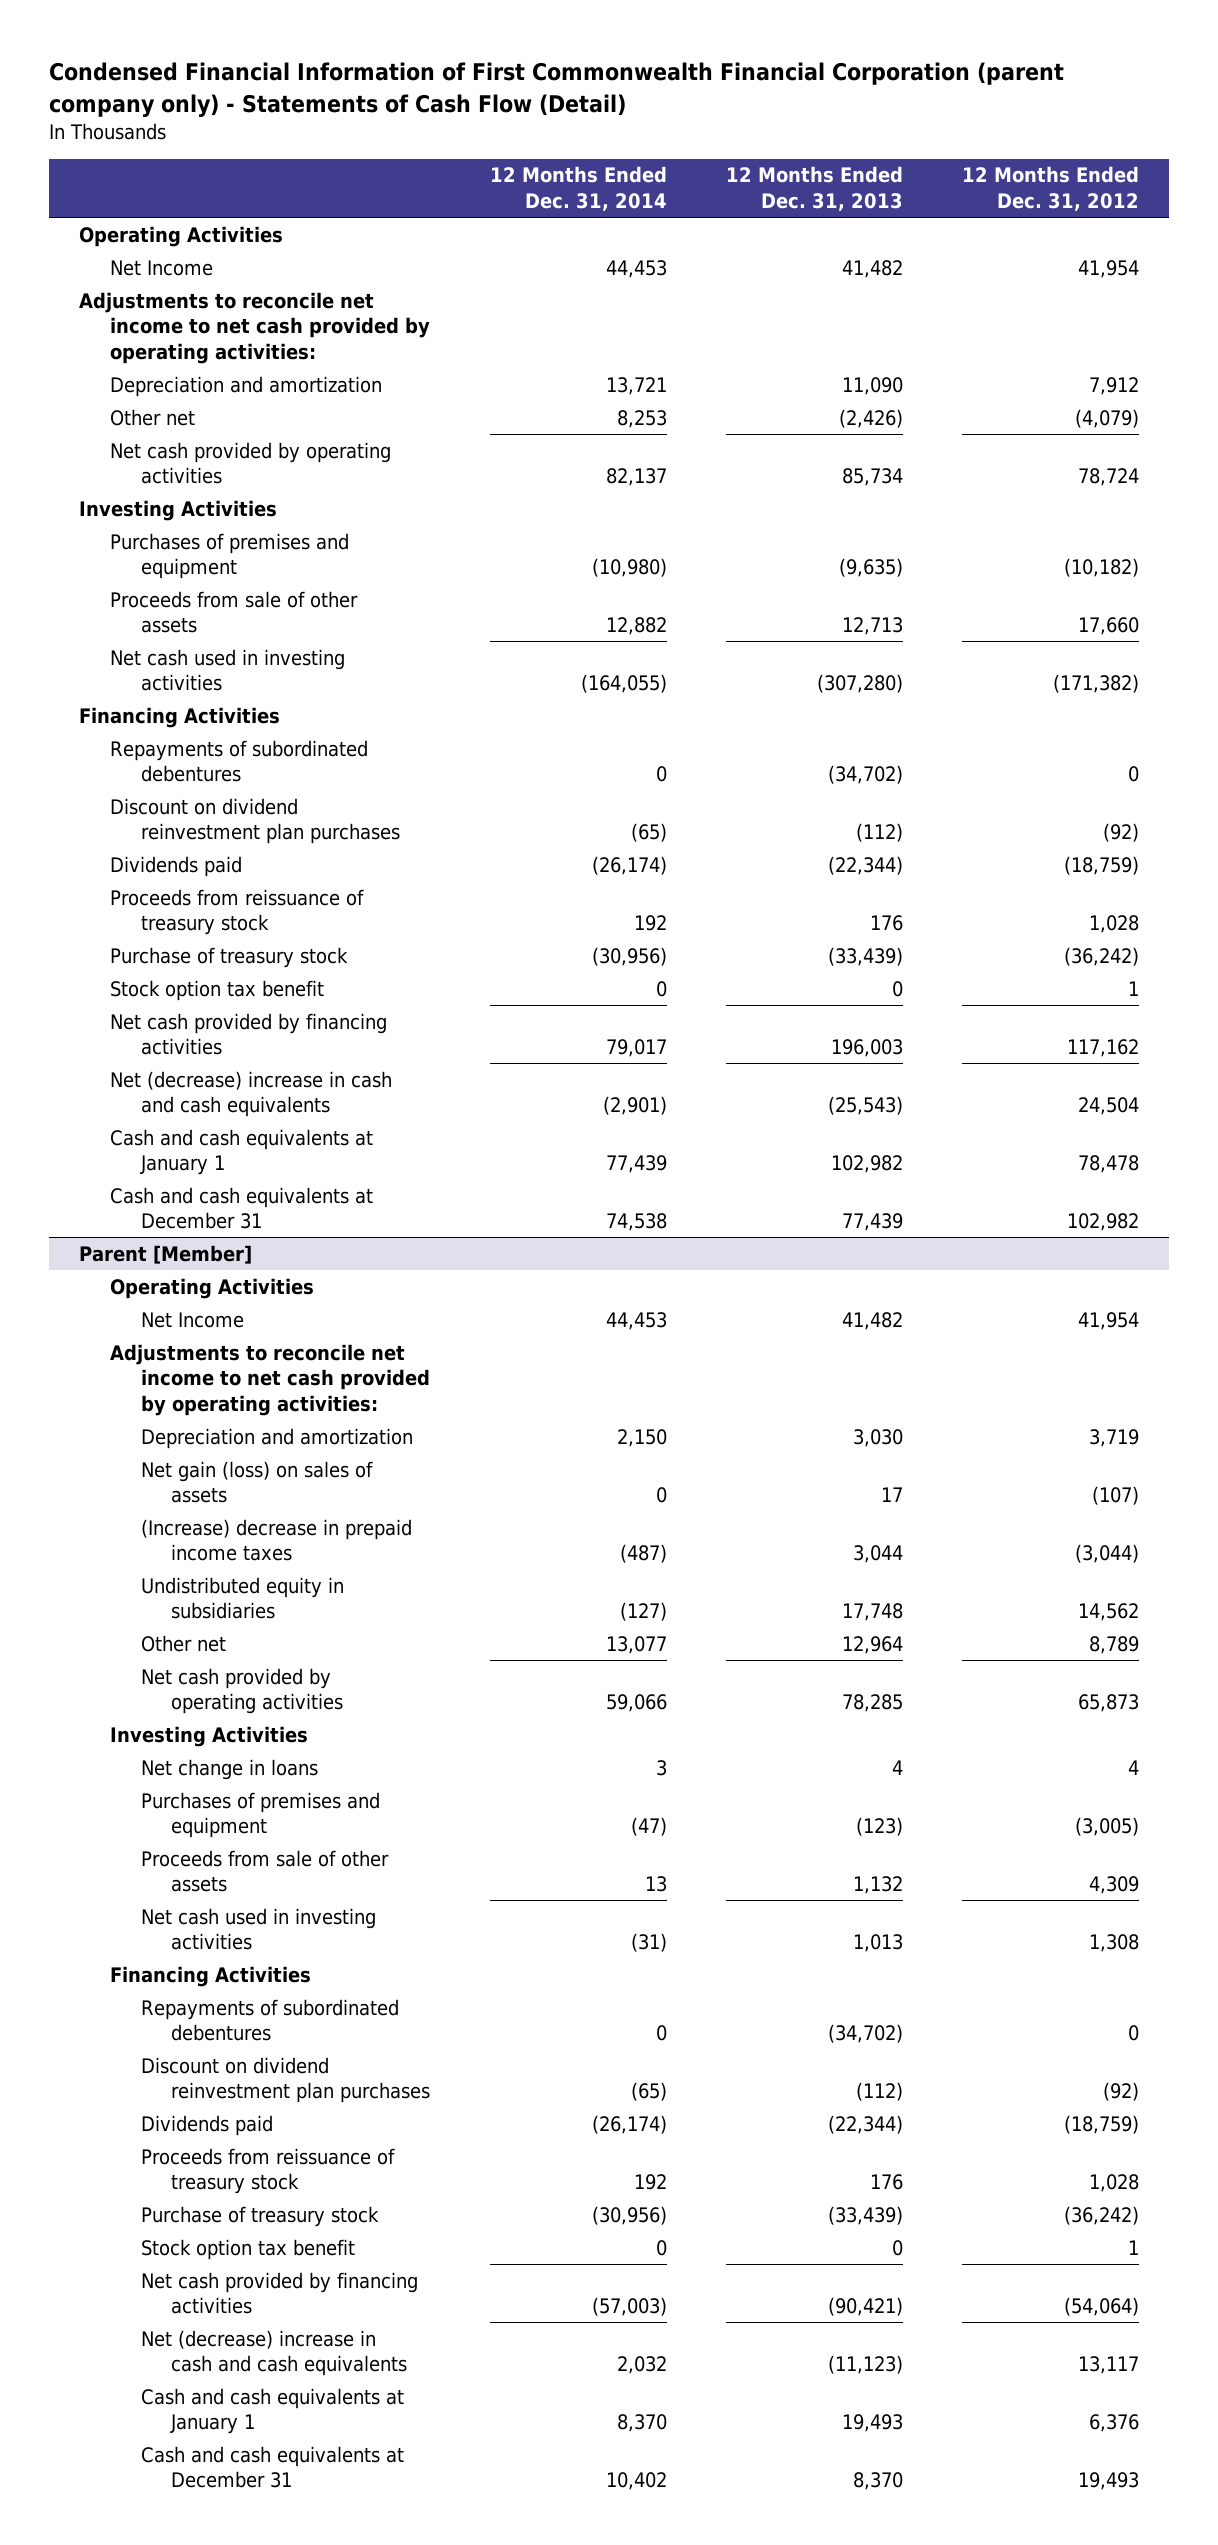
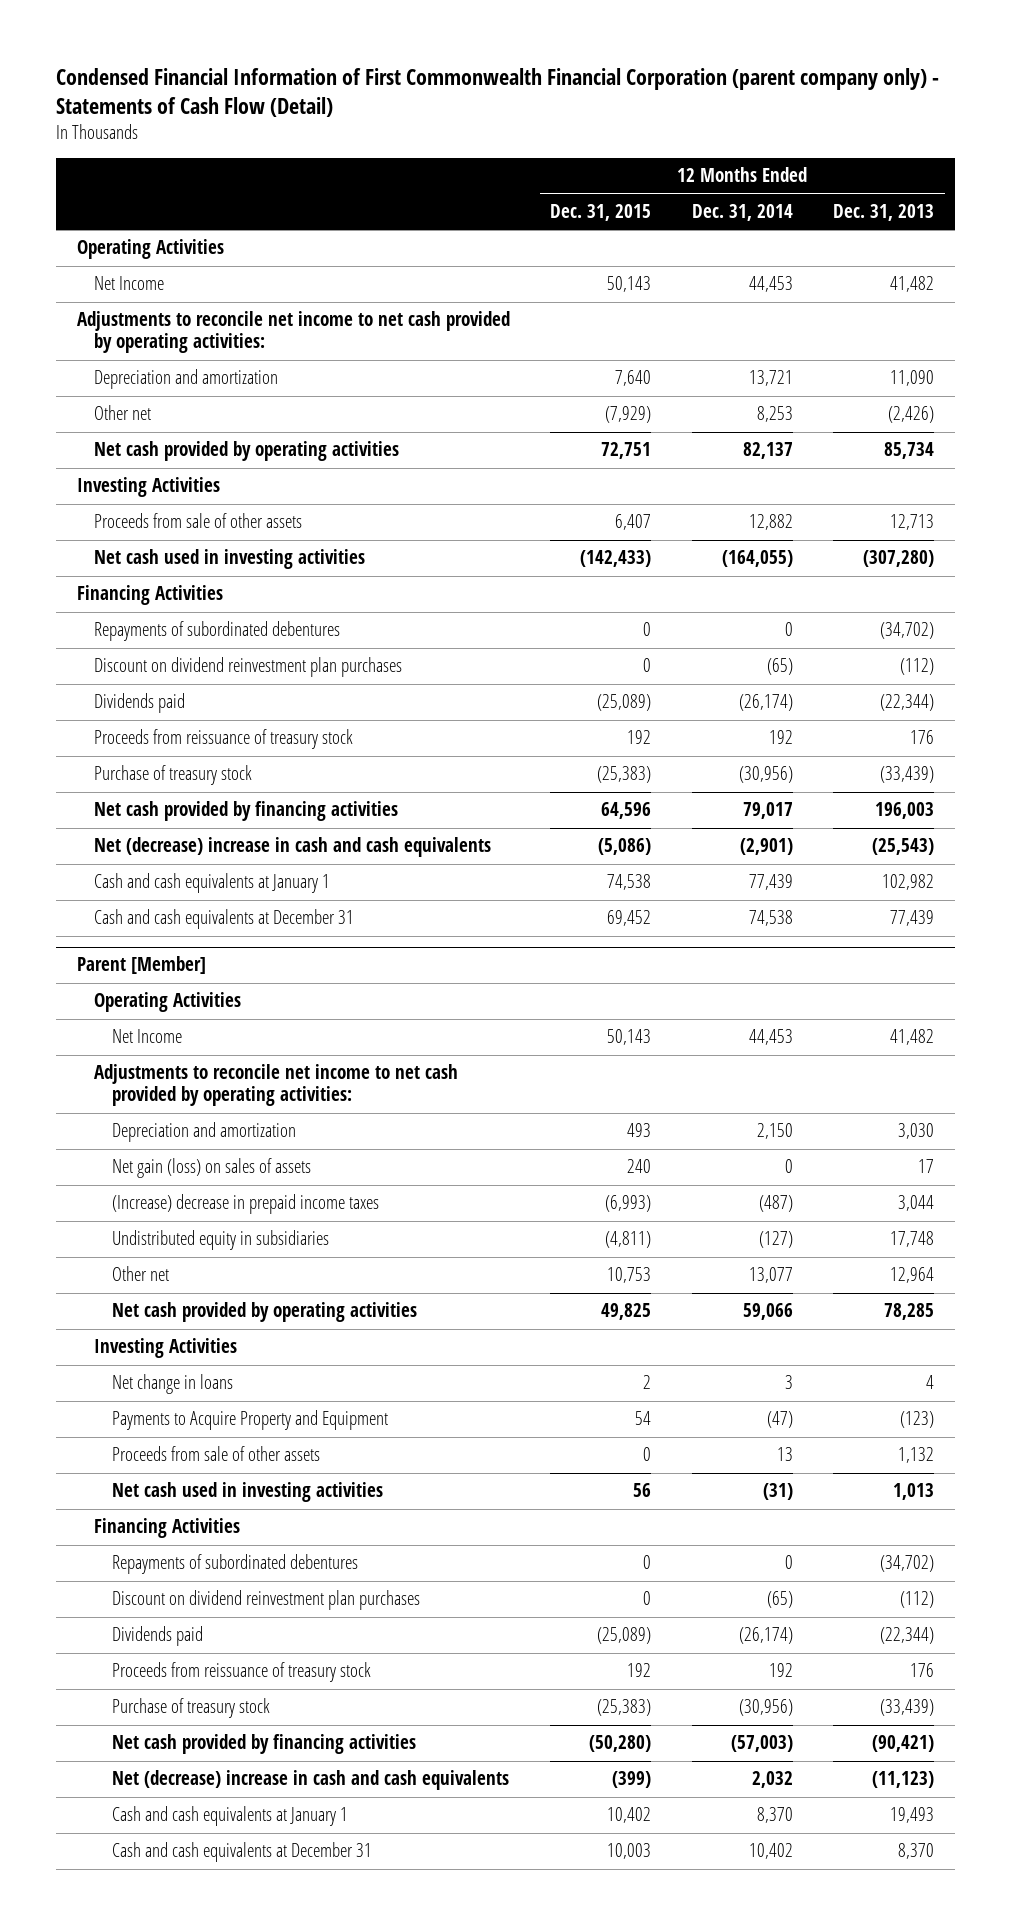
[962,166,1140,212] 12 Months Ended Dec. 31, 2012 -> none
none -> [550,203,652,221] Dec. 31, 2015
[109,532,349,580] Purchases of premises and equipment -> none
[109,979,324,1001] Stock option tax benefit -> none
[140,1791,380,1839] Purchases of premises and equipment -> [112,1410,389,1431] Payments to Acquire Property and Equipment
[140,2238,355,2260] Stock option tax benefit -> none

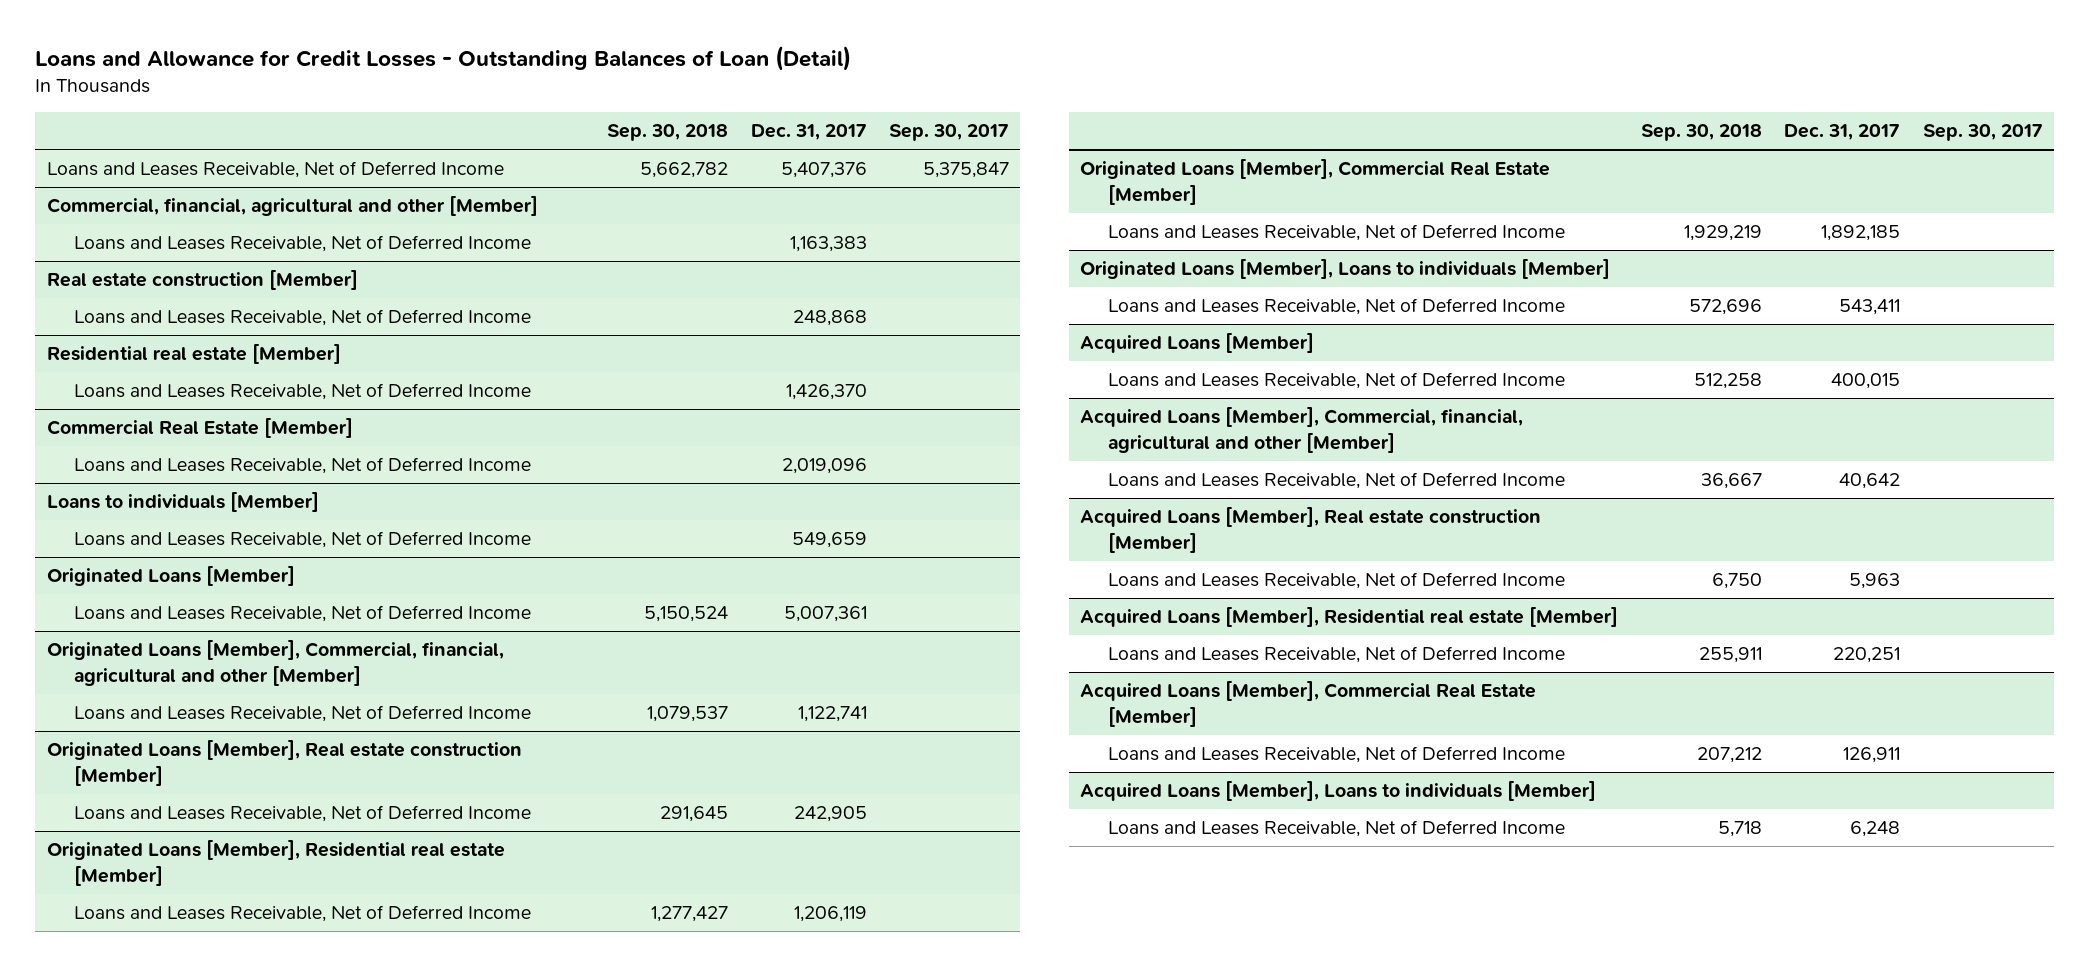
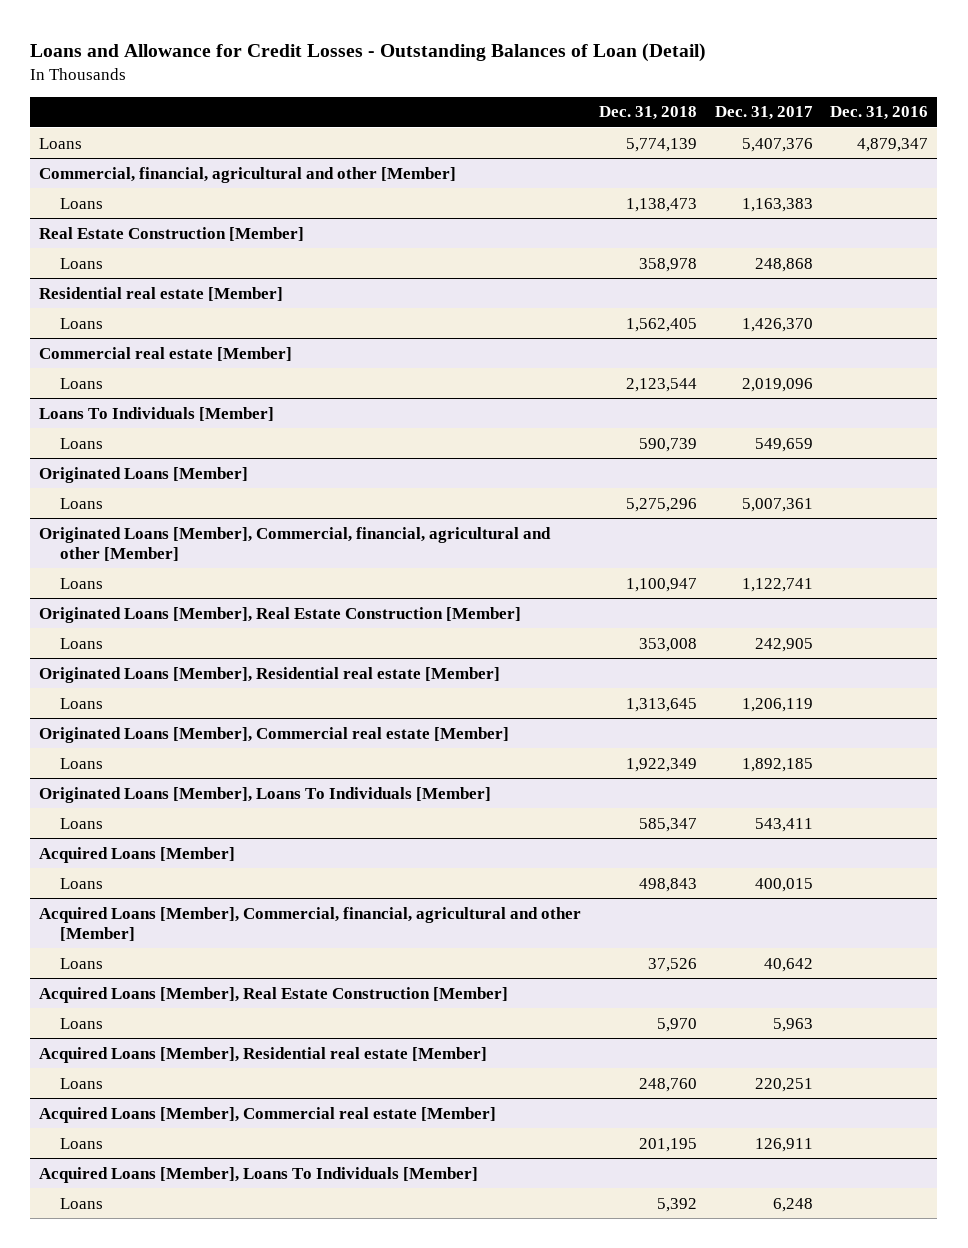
[607,124,729,142] Sep. 30, 2018 -> none
[888,124,1009,142] Sep. 30, 2017 -> none
none -> [599,106,698,121] Dec. 31, 2018
none -> [830,106,929,121] Dec. 31, 2016
[46,161,504,179] Loans and Leases Receivable, Net of Deferred Income -> [39,137,83,149] Loans
[73,235,531,253] Loans and Leases Receivable, Net of Deferred Income -> [60,197,104,209] Loans
[46,269,358,291] Real estate construction [Member] -> [39,226,305,241] Real Estate Construction [Member]
[73,309,531,327] Loans and Leases Receivable, Net of Deferred Income -> [60,257,104,269] Loans
[73,383,531,401] Loans and Leases Receivable, Net of Deferred Income -> [60,317,104,329] Loans
[46,417,353,439] Commercial Real Estate [Member] -> [39,346,293,361] Commercial real estate [Member]
[73,457,531,475] Loans and Leases Receivable, Net of Deferred Income -> [60,377,104,389] Loans
[46,491,319,513] Loans to individuals [Member] -> [39,406,275,421] Loans To Individuals [Member]
[73,531,531,549] Loans and Leases Receivable, Net of Deferred Income -> [60,437,104,449] Loans
[73,605,531,623] Loans and Leases Receivable, Net of Deferred Income -> [60,497,104,509] Loans
[73,705,531,723] Loans and Leases Receivable, Net of Deferred Income -> [60,577,104,589] Loans
[46,739,522,786] Originated Loans [Member], Real estate construction [Member] -> [39,606,522,623] Originated Loans [Member], Real Estate Construction [Member]
[73,805,531,823] Loans and Leases Receivable, Net of Deferred Income -> [60,637,104,649] Loans
[73,905,531,923] Loans and Leases Receivable, Net of Deferred Income -> [60,697,104,709] Loans
[1080,158,1551,205] Originated Loans [Member], Commercial Real Estate [Member] -> [39,726,510,743] Originated Loans [Member], Commercial real estate [Member]
[1107,224,1565,242] Loans and Leases Receivable, Net of Deferred Income -> [60,757,104,769] Loans
[1080,258,1611,280] Originated Loans [Member], Loans to individuals [Member] -> [39,786,492,803] Originated Loans [Member], Loans To Individuals [Member]
[1107,298,1565,316] Loans and Leases Receivable, Net of Deferred Income -> [60,817,104,829] Loans
[1107,372,1565,390] Loans and Leases Receivable, Net of Deferred Income -> [60,877,104,889] Loans
[1107,472,1565,490] Loans and Leases Receivable, Net of Deferred Income -> [60,957,104,969] Loans
[1080,506,1542,553] Acquired Loans [Member], Real estate construction [Member] -> [39,986,509,1003] Acquired Loans [Member], Real Estate Construction [Member]
[1107,572,1565,590] Loans and Leases Receivable, Net of Deferred Income -> [60,1017,104,1029] Loans
[1107,646,1565,664] Loans and Leases Receivable, Net of Deferred Income -> [60,1077,104,1089] Loans
[1080,680,1537,727] Acquired Loans [Member], Commercial Real Estate [Member] -> [39,1106,497,1123] Acquired Loans [Member], Commercial real estate [Member]
[1107,746,1565,764] Loans and Leases Receivable, Net of Deferred Income -> [60,1137,104,1149] Loans
[1080,780,1597,802] Acquired Loans [Member], Loans to individuals [Member] -> [39,1166,479,1183] Acquired Loans [Member], Loans To Individuals [Member]
[1107,820,1565,838] Loans and Leases Receivable, Net of Deferred Income -> [60,1197,104,1209] Loans

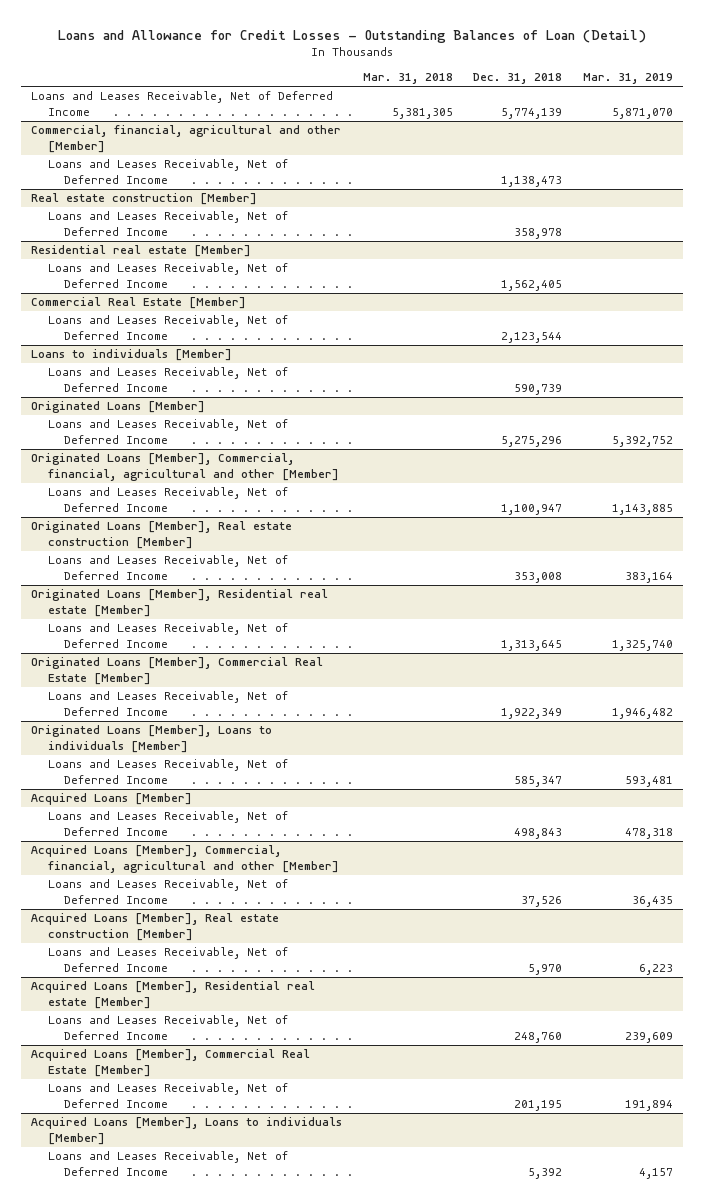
[714,106,813,121] Dec. 31, 2017 -> none
[830,106,929,121] Dec. 31, 2016 -> none
none -> [362,73,453,85] Mar. 31, 2018
none -> [582,73,673,85] Mar. 31, 2019
[39,137,83,149] Loans -> [31,91,334,116] Loans and Leases Receivable, Net of Deferred Income
[60,197,104,209] Loans -> [47,159,288,184] Loans and Leases Receivable, Net of Deferred Income
[39,226,305,241] Real Estate Construction [Member] -> [31,193,258,206] Real estate construction [Member]
[60,257,104,269] Loans -> [47,211,288,236] Loans and Leases Receivable, Net of Deferred Income
[60,317,104,329] Loans -> [47,263,288,288] Loans and Leases Receivable, Net of Deferred Income
[39,346,293,361] Commercial real estate [Member] -> [31,297,247,310] Commercial Real Estate [Member]
[60,377,104,389] Loans -> [47,315,288,340] Loans and Leases Receivable, Net of Deferred Income
[39,406,275,421] Loans To Individuals [Member] -> [31,349,233,362] Loans to individuals [Member]
[60,437,104,449] Loans -> [47,367,288,392] Loans and Leases Receivable, Net of Deferred Income
[60,497,104,509] Loans -> [47,419,288,444] Loans and Leases Receivable, Net of Deferred Income
[60,577,104,589] Loans -> [47,487,288,512] Loans and Leases Receivable, Net of Deferred Income
[39,606,522,623] Originated Loans [Member], Real Estate Construction [Member] -> [31,521,293,549] Originated Loans [Member], Real estate construction [Member]
[60,637,104,649] Loans -> [47,555,288,580] Loans and Leases Receivable, Net of Deferred Income
[60,697,104,709] Loans -> [47,623,288,648] Loans and Leases Receivable, Net of Deferred Income
[39,726,510,743] Originated Loans [Member], Commercial real estate [Member] -> [31,657,324,685] Originated Loans [Member], Commercial Real Estate [Member]
[60,757,104,769] Loans -> [47,691,288,716] Loans and Leases Receivable, Net of Deferred Income
[39,786,492,803] Originated Loans [Member], Loans To Individuals [Member] -> [31,725,273,753] Originated Loans [Member], Loans to individuals [Member]
[60,817,104,829] Loans -> [47,759,288,784] Loans and Leases Receivable, Net of Deferred Income
[60,877,104,889] Loans -> [47,811,288,836] Loans and Leases Receivable, Net of Deferred Income
[60,957,104,969] Loans -> [47,879,288,904] Loans and Leases Receivable, Net of Deferred Income
[39,986,509,1003] Acquired Loans [Member], Real Estate Construction [Member] -> [31,913,280,941] Acquired Loans [Member], Real estate construction [Member]
[60,1017,104,1029] Loans -> [47,947,288,972] Loans and Leases Receivable, Net of Deferred Income
[60,1077,104,1089] Loans -> [47,1015,288,1040] Loans and Leases Receivable, Net of Deferred Income
[39,1106,497,1123] Acquired Loans [Member], Commercial real estate [Member] -> [31,1049,311,1077] Acquired Loans [Member], Commercial Real Estate [Member]
[60,1137,104,1149] Loans -> [47,1083,288,1108] Loans and Leases Receivable, Net of Deferred Income
[39,1166,479,1183] Acquired Loans [Member], Loans To Individuals [Member] -> [31,1117,343,1145] Acquired Loans [Member], Loans to individuals [Member]
[60,1197,104,1209] Loans -> [47,1151,288,1176] Loans and Leases Receivable, Net of Deferred Income

